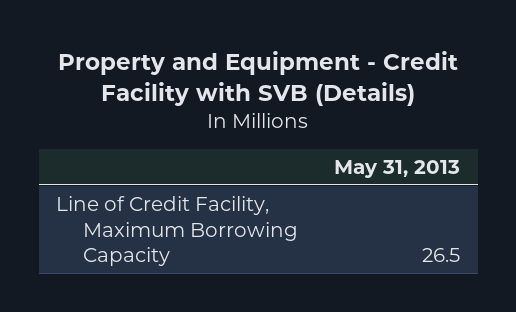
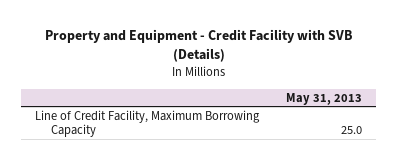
[421,247,460,262] 26.5 -> [341,126,363,135] 25.0

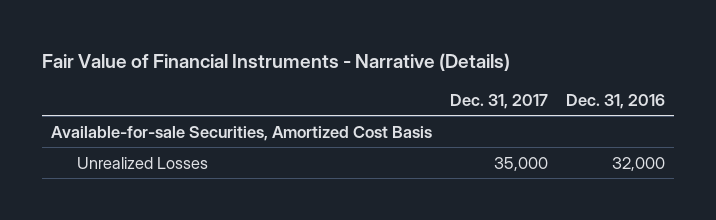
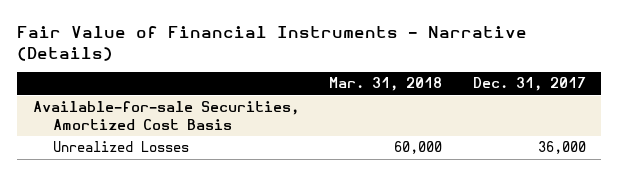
[566,93,666,109] Dec. 31, 2016 -> none
none -> [329,77,443,92] Mar. 31, 2018
[494,156,549,171] 35,000 -> [537,141,586,155] 36,000

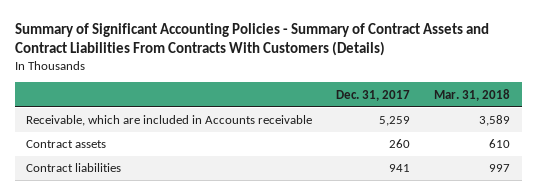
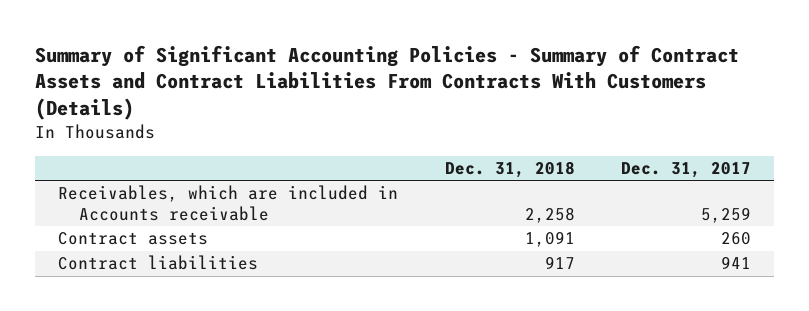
[434,88,511,101] Mar. 31, 2018 -> none
none -> [444,161,575,179] Dec. 31, 2018
[26,115,313,127] Receivable, which are included in Accounts receivable -> [58,185,399,221] Receivables, which are included in Accounts receivable

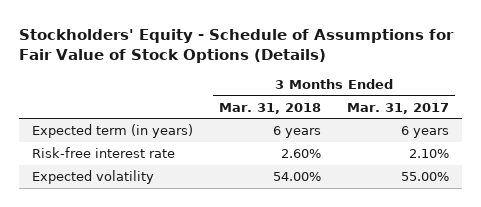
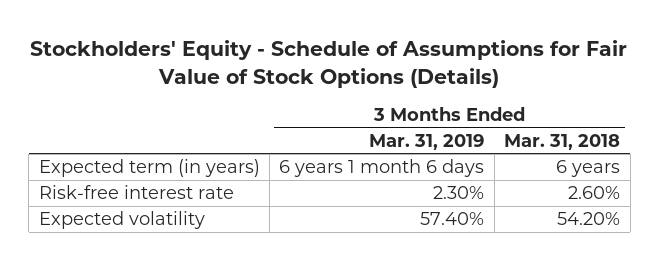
[346,102,449,114] Mar. 31, 2017 -> none
none -> [369,133,485,150] Mar. 31, 2019
[273,172,322,182] 54.00% -> [557,212,621,226] 54.20%

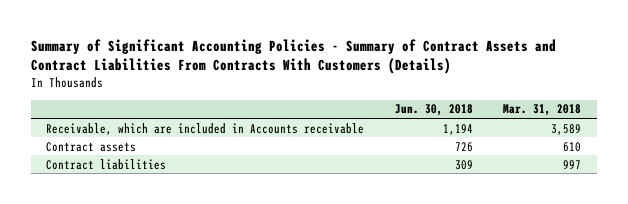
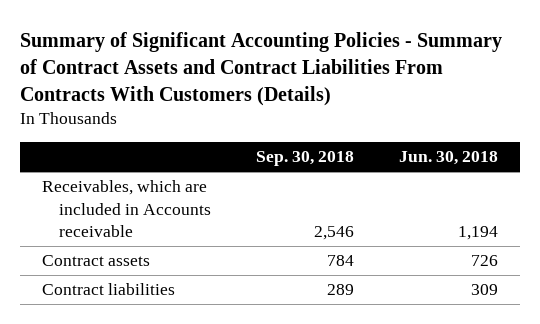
[503,104,582,117] Mar. 31, 2018 -> none
none -> [256,151,355,167] Sep. 30, 2018
[46,122,365,135] Receivable, which are included in Accounts receivable -> [42,180,212,237] Receivables, which are included in Accounts receivable

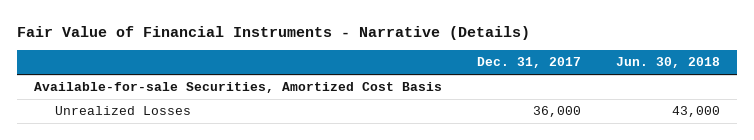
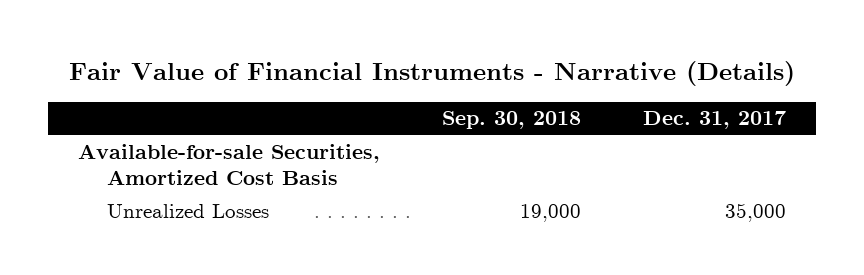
[615,57,720,69] Jun. 30, 2018 -> none
none -> [441,111,581,130] Sep. 30, 2018
[532,106,581,118] 36,000 -> [724,202,786,222] 35,000

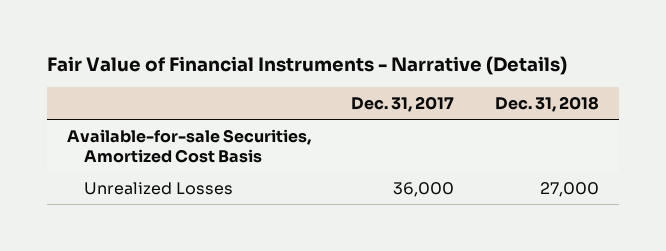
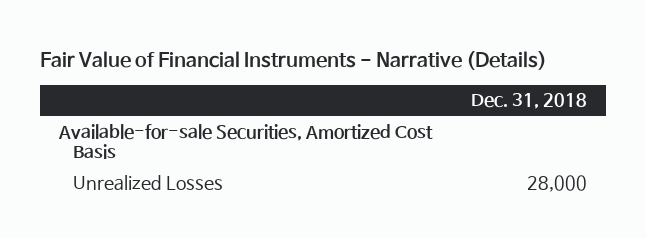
[351,95,455,112] Dec. 31, 2017 -> none
[540,181,600,197] 27,000 -> [526,174,587,192] 28,000

